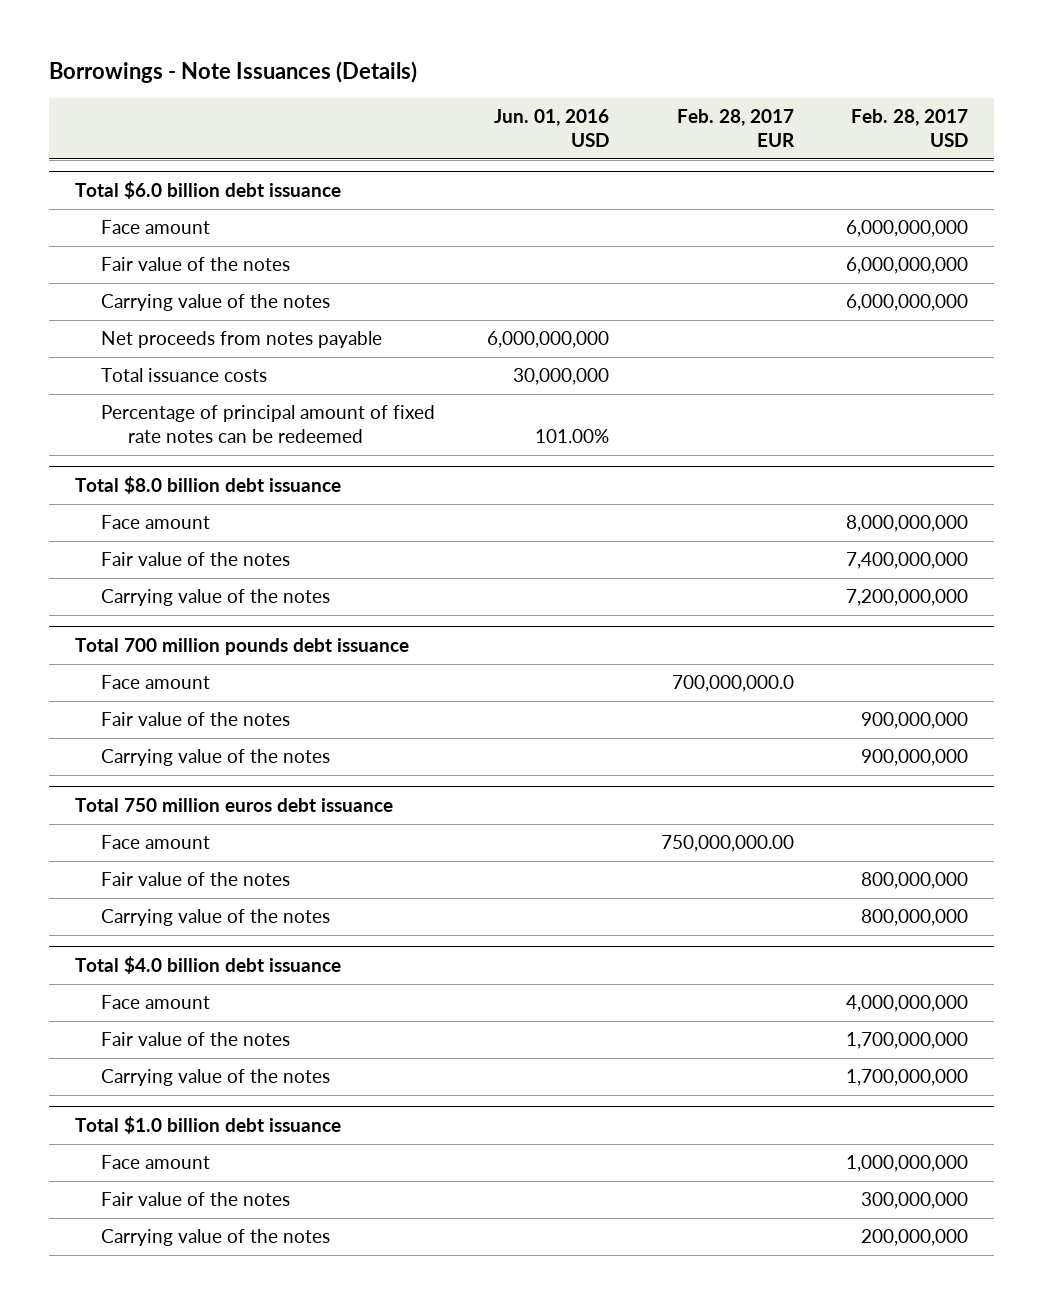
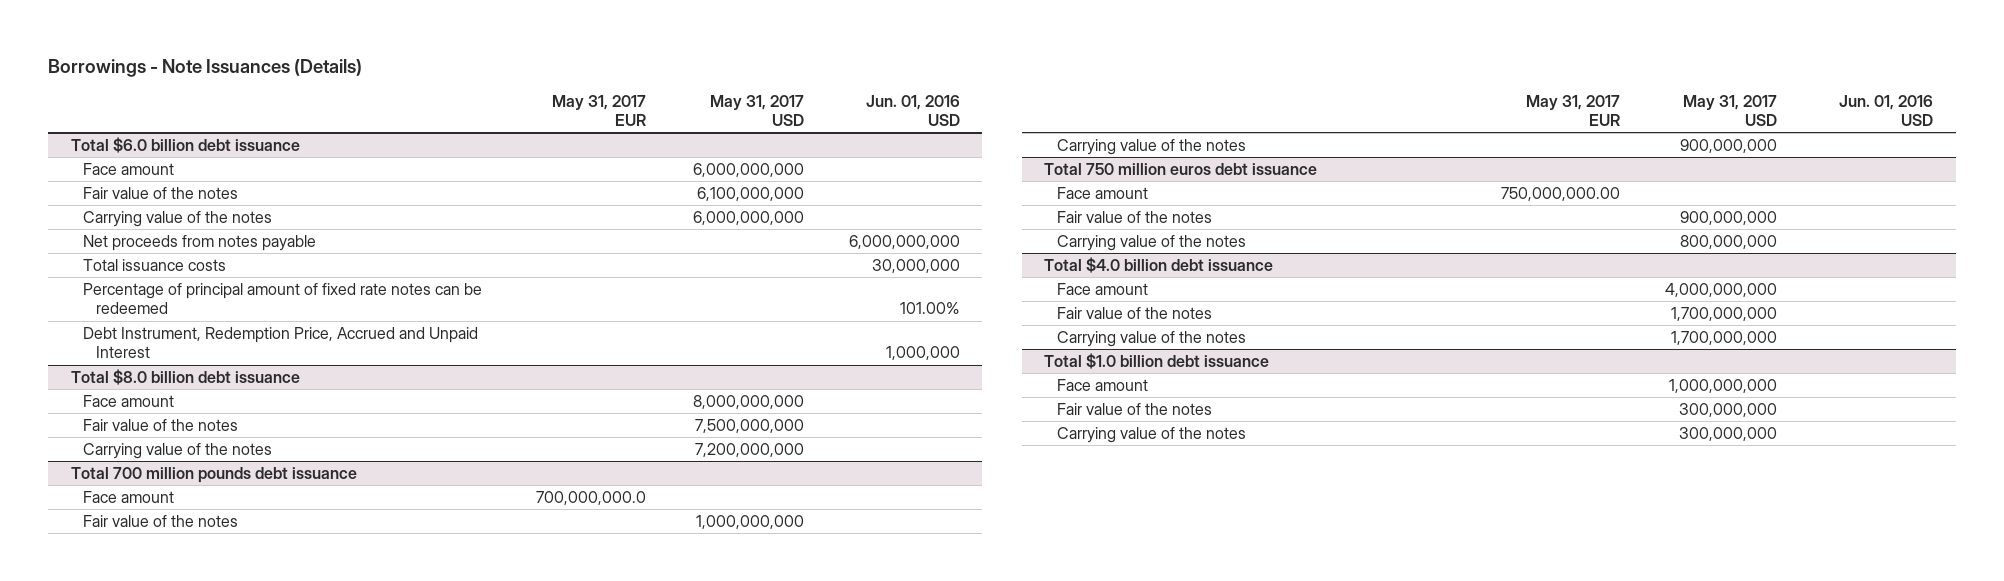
[676,109,795,148] Feb. 28, 2017 EUR -> none
[850,109,968,148] Feb. 28, 2017 USD -> none
none -> [552,94,647,127] May 31, 2017 EUR
none -> [709,94,804,127] May 31, 2017 USD
none -> [83,326,479,359] Debt Instrument, Redemption Price, Accrued and Unpaid Interest

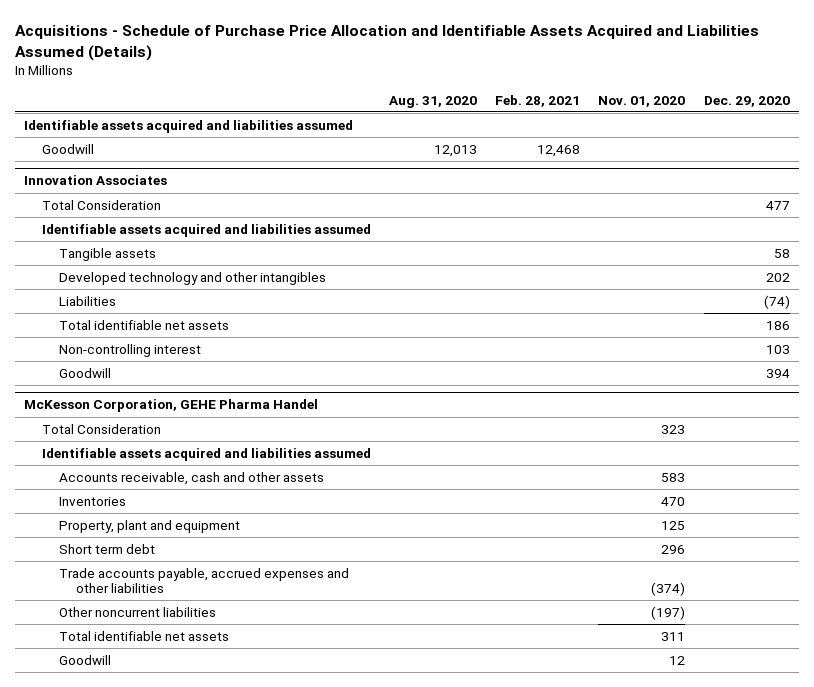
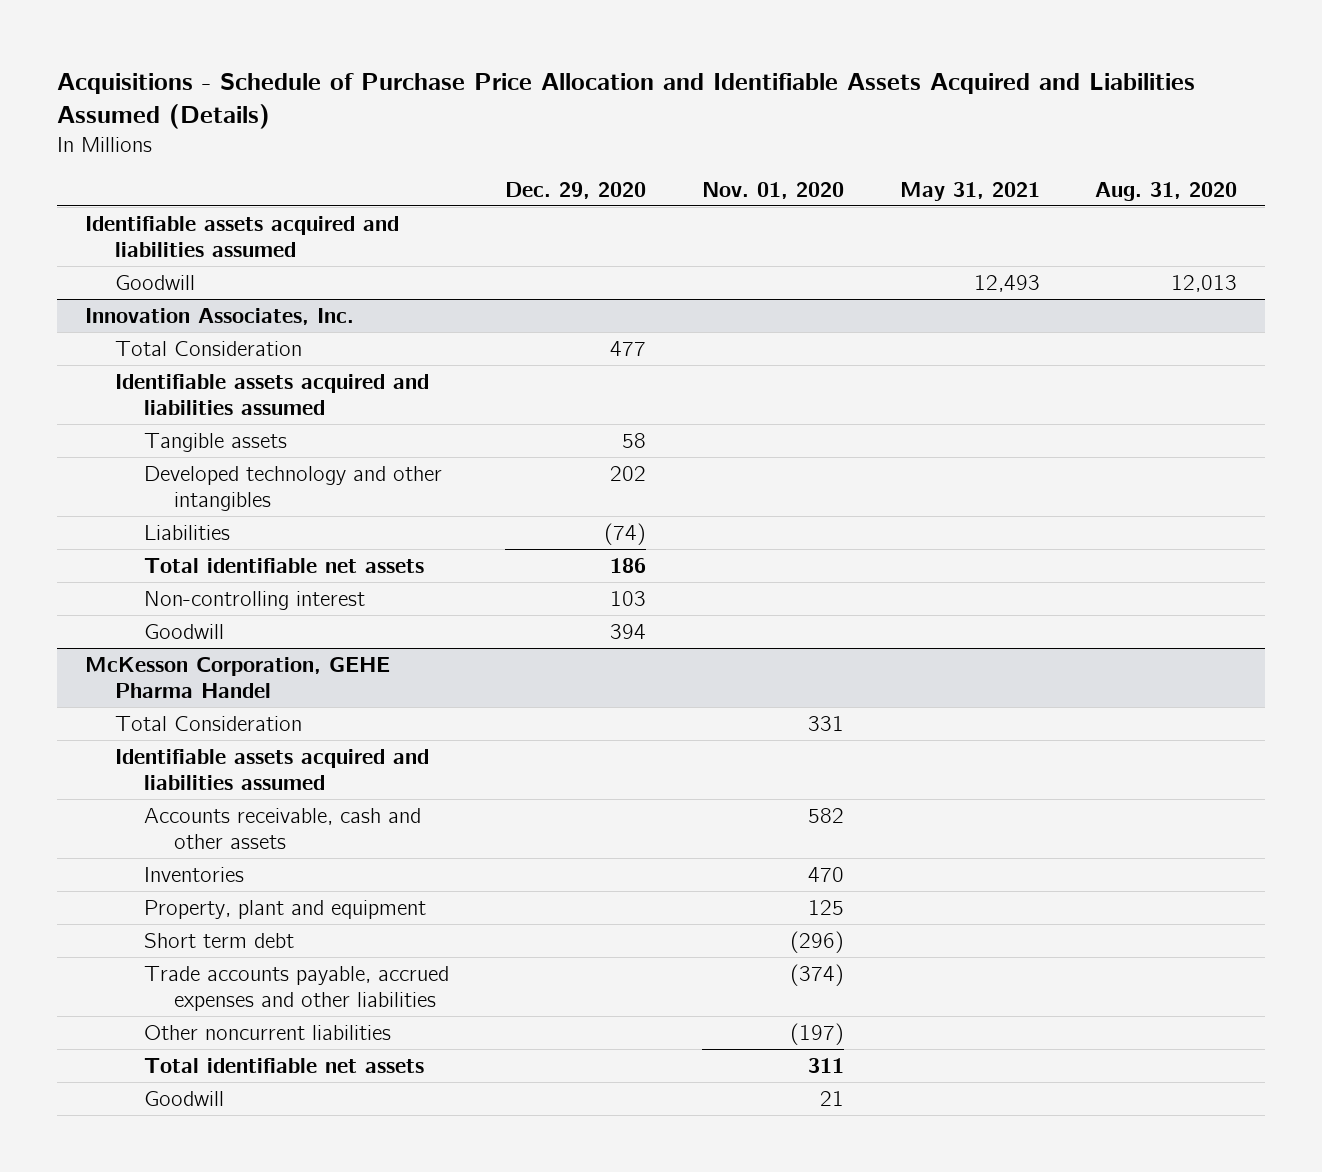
[495,94,581,107] Feb. 28, 2021 -> none
none -> [899,181,1040,201] May 31, 2021
[24,175,168,186] Innovation Associates -> [84,307,354,325] Innovation Associates, Inc.
[661,424,686,434] 323 -> [807,715,844,731] 331
[661,472,686,482] 583 -> [807,807,844,823] 582
[661,544,686,554] 296 -> [789,930,844,953] (296)
[669,655,686,665] 12 -> [819,1090,844,1106] 21

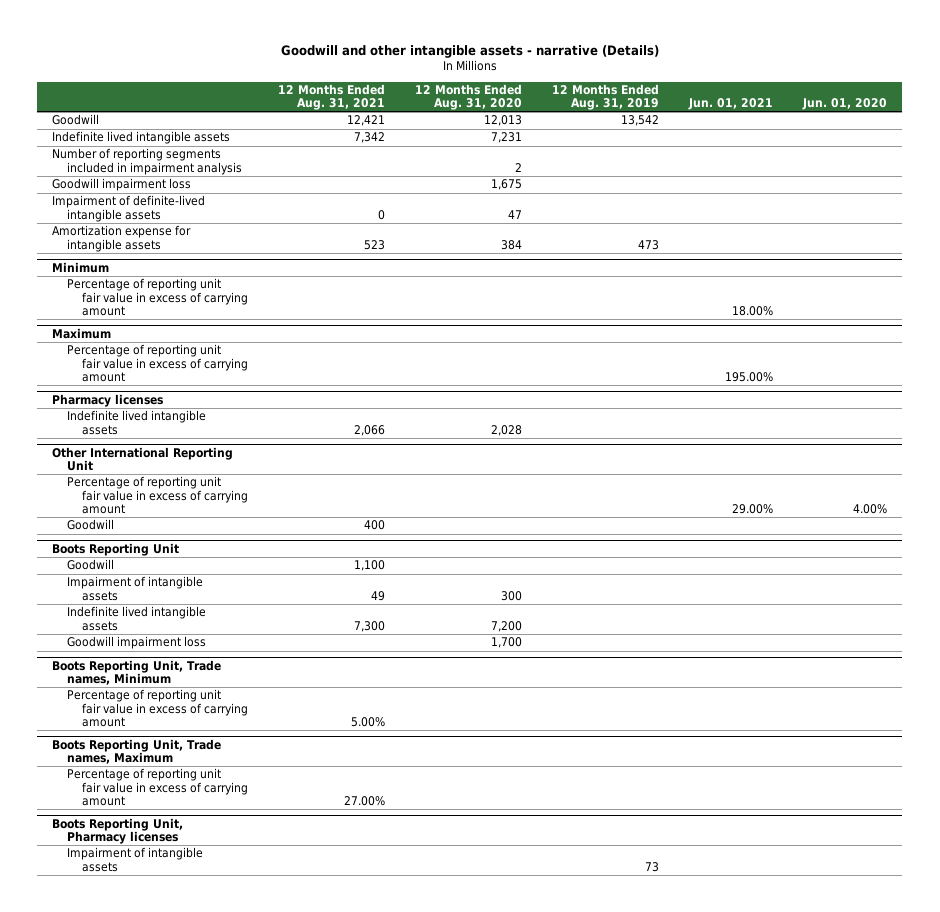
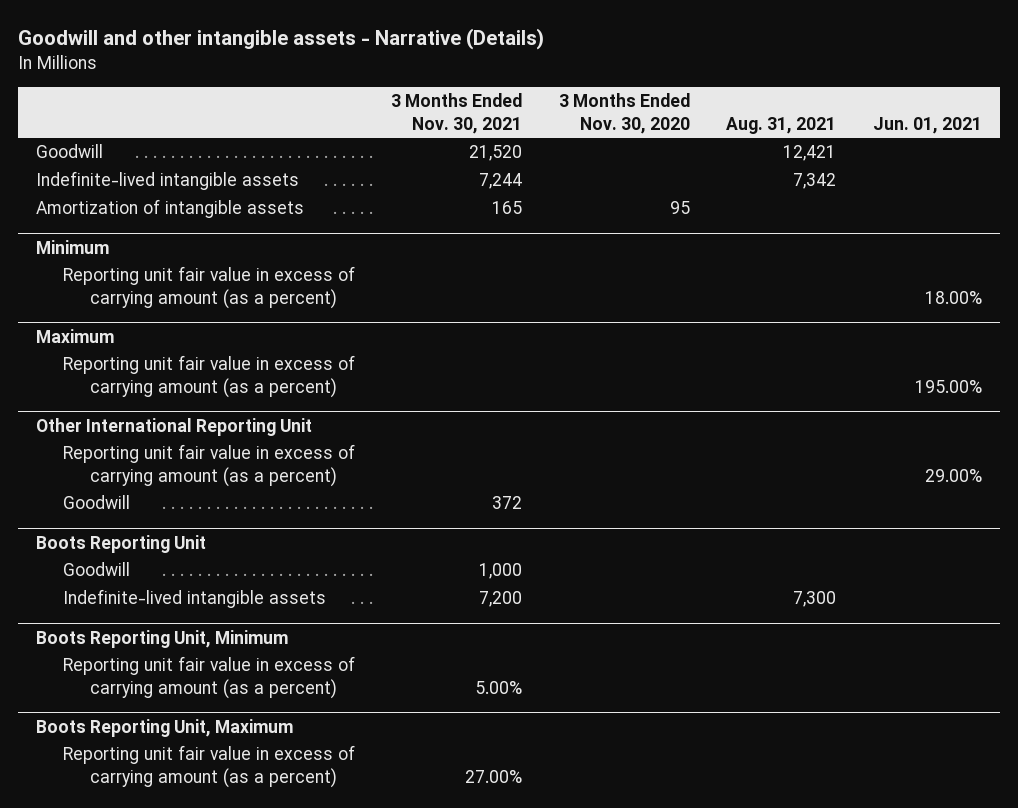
[280,44,659,58] Goodwill and other intangible assets - narrative (Details) -> [17,28,544,51] Goodwill and other intangible assets - Narrative (Details)
[278,83,386,111] 12 Months Ended Aug. 31, 2021 -> none
[415,83,523,111] 12 Months Ended Aug. 31, 2020 -> none
[552,83,660,111] 12 Months Ended Aug. 31, 2019 -> none
[802,98,888,111] Jun. 01, 2020 -> none
none -> [391,92,523,134] 3 Months Ended Nov. 30, 2021
none -> [558,92,690,134] 3 Months Ended Nov. 30, 2020
none -> [726,116,837,134] Aug. 31, 2021
[52,148,243,175] Number of reporting segments included in impairment analysis -> none
[52,178,192,192] Goodwill impairment loss -> none
[52,195,206,222] Impairment of definite-lived intangible assets -> none
[52,131,231,145] Indefinite lived intangible assets -> [36,171,300,191] Indefinite-lived intangible assets
[52,225,192,252] Amortization expense for intangible assets -> [36,199,305,219] Amortization of intangible assets
[67,278,249,316] Percentage of reporting unit fair value in excess of carrying amount -> [62,266,355,309] Reporting unit fair value in excess of carrying amount (as a percent)
[52,393,164,407] Pharmacy licenses -> none
[67,410,207,435] Indefinite lived intangible assets -> none
[67,344,249,382] Percentage of reporting unit fair value in excess of carrying amount -> [62,355,355,398] Reporting unit fair value in excess of carrying amount (as a percent)
[67,476,249,514] Percentage of reporting unit fair value in excess of carrying amount -> [62,444,355,487] Reporting unit fair value in excess of carrying amount (as a percent)
[67,576,204,601] Impairment of intangible assets -> none
[67,636,207,650] Goodwill impairment loss -> none
[52,817,184,845] Boots Reporting Unit, Pharmacy licenses -> none
[67,847,204,872] Impairment of intangible assets -> none
[67,606,207,631] Indefinite lived intangible assets -> [62,589,326,609] Indefinite-lived intangible assets
[52,659,222,686] Boots Reporting Unit, Trade names, Minimum -> [36,629,289,648] Boots Reporting Unit, Minimum
[67,689,249,727] Percentage of reporting unit fair value in excess of carrying amount -> [62,656,355,699] Reporting unit fair value in excess of carrying amount (as a percent)
[52,738,222,765] Boots Reporting Unit, Trade names, Maximum -> [36,718,294,737] Boots Reporting Unit, Maximum
[67,768,249,806] Percentage of reporting unit fair value in excess of carrying amount -> [62,745,355,788] Reporting unit fair value in excess of carrying amount (as a percent)

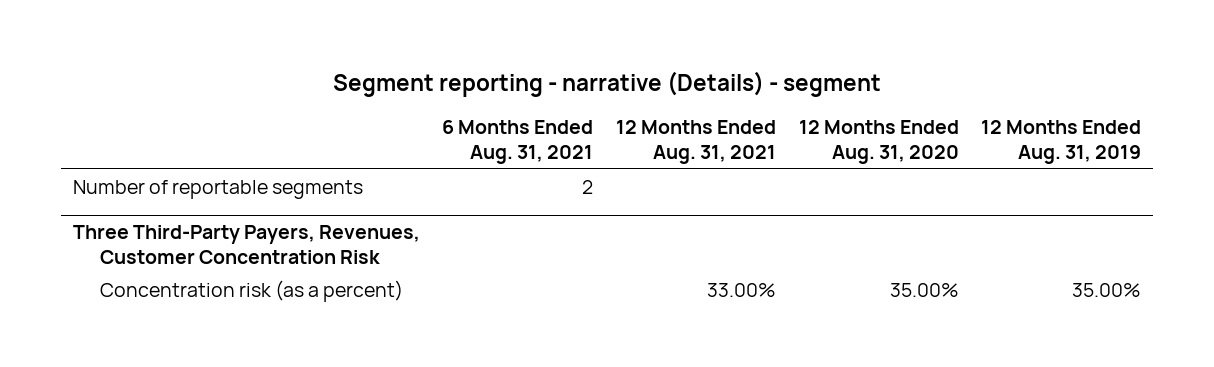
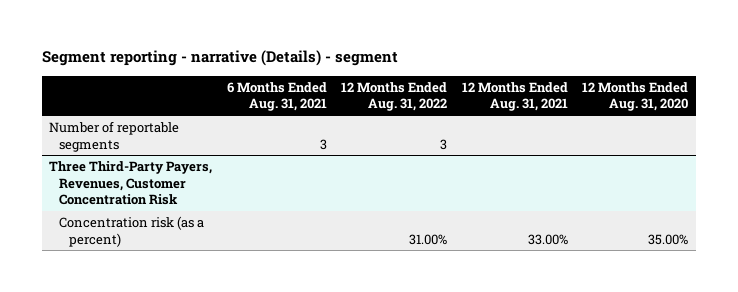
[981,120,1142,165] 12 Months Ended Aug. 31, 2019 -> none
none -> [341,82,448,112] 12 Months Ended Aug. 31, 2022
[582,179,594,194] 2 -> [319,138,327,150] 3

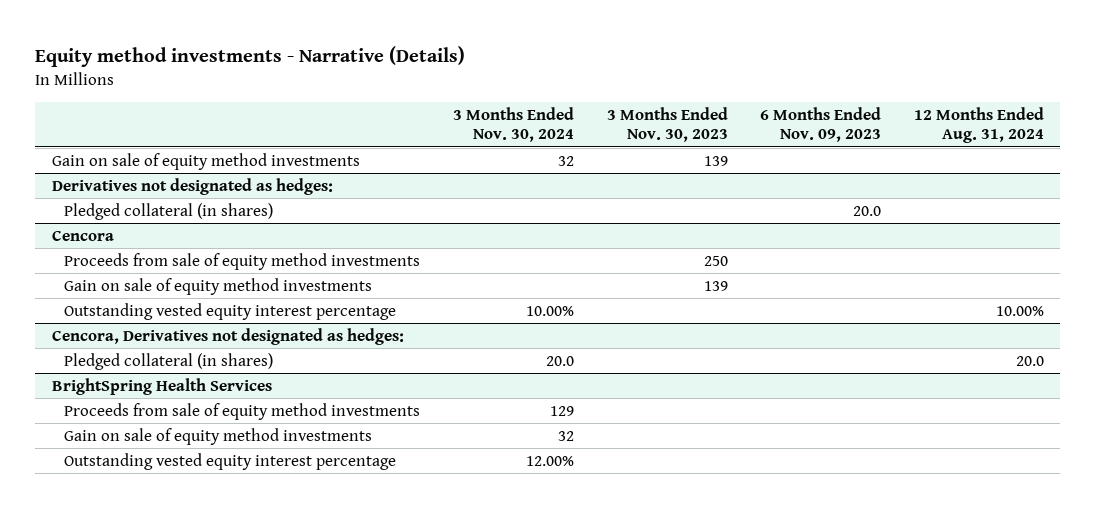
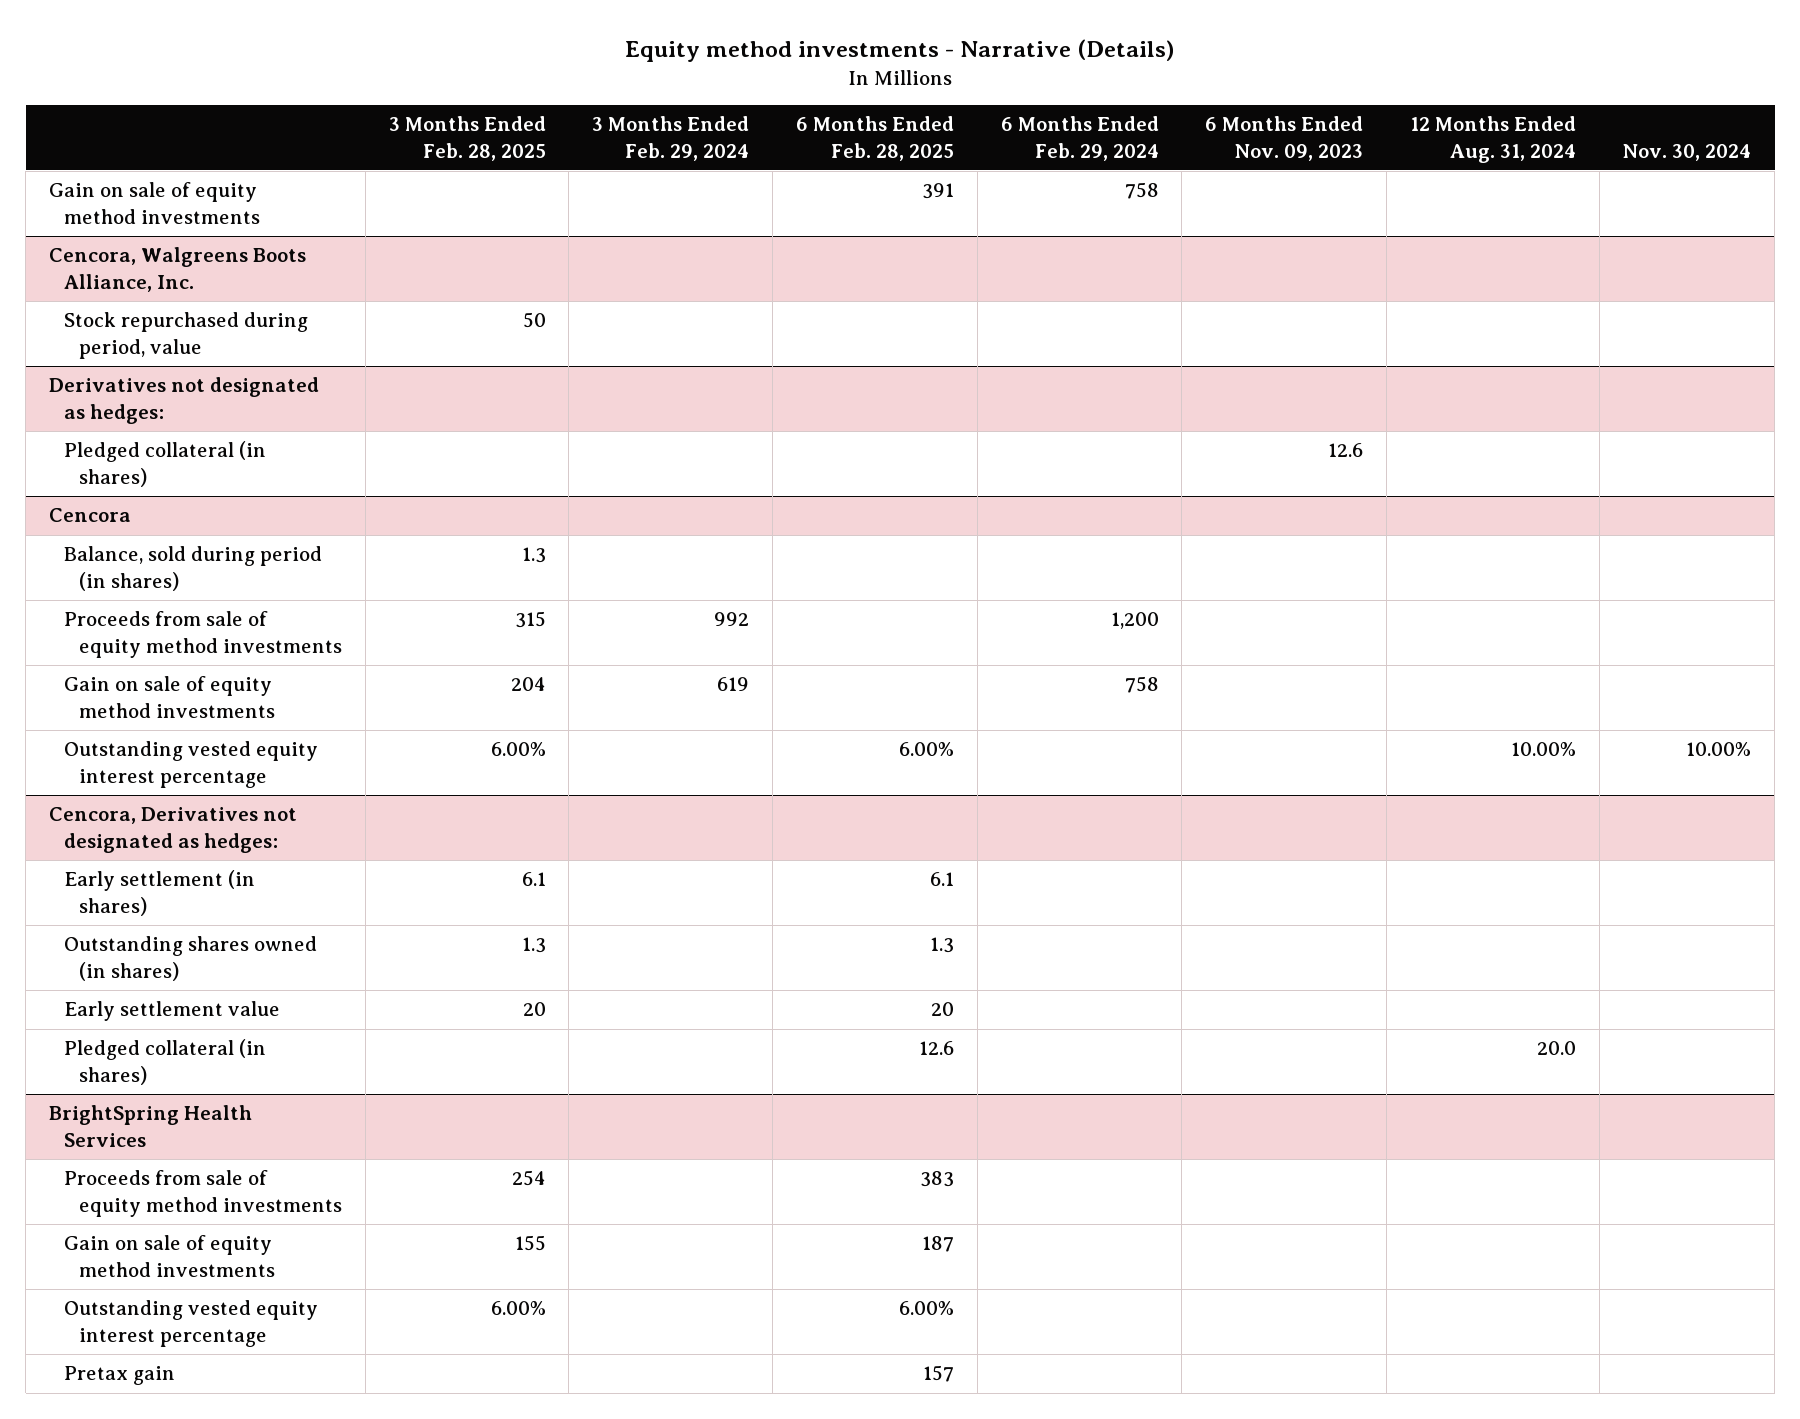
[452,106,574,143] 3 Months Ended Nov. 30, 2024 -> none
[606,106,728,143] 3 Months Ended Nov. 30, 2023 -> none
none -> [388,116,546,161] 3 Months Ended Feb. 28, 2025
none -> [592,116,750,161] 3 Months Ended Feb. 29, 2024
none -> [795,116,954,161] 6 Months Ended Feb. 28, 2025
none -> [1000,116,1159,161] 6 Months Ended Feb. 29, 2024
none -> [1622,143,1752,161] Nov. 30, 2024
none -> [49,247,307,292] Cencora, Walgreens Boots Alliance, Inc.
none -> [64,312,309,359] Stock repurchased during period, value
[853,205,882,216] 20.0 -> [1328,443,1364,458] 12.6
none -> [64,546,323,591] Balance, sold during period (in shares)
none -> [64,870,256,916] Early settlement (in shares)
none -> [64,936,318,981] Outstanding shares owned (in shares)
none -> [64,1001,281,1022] Early settlement value
none -> [64,1366,176,1386] Pretax gain

